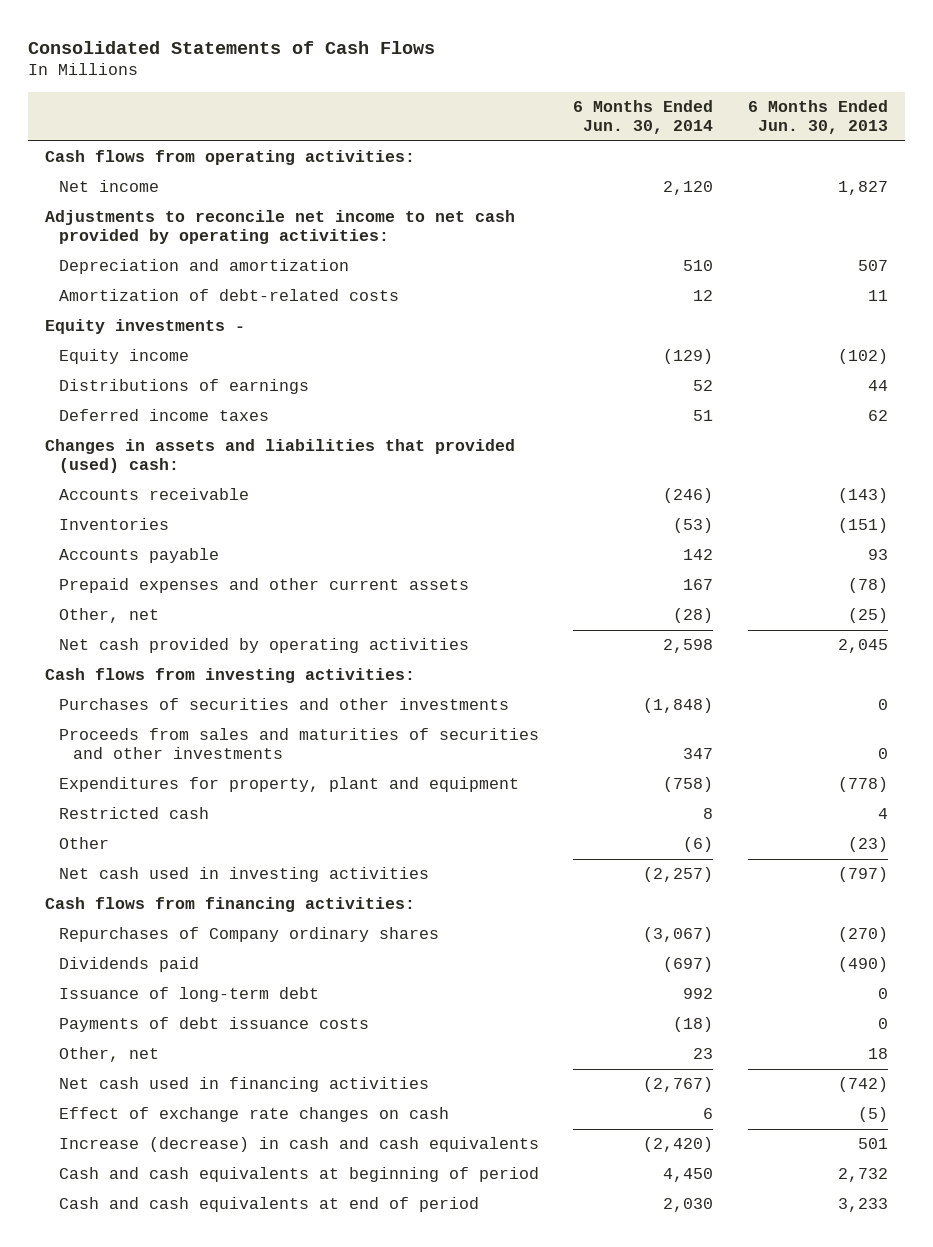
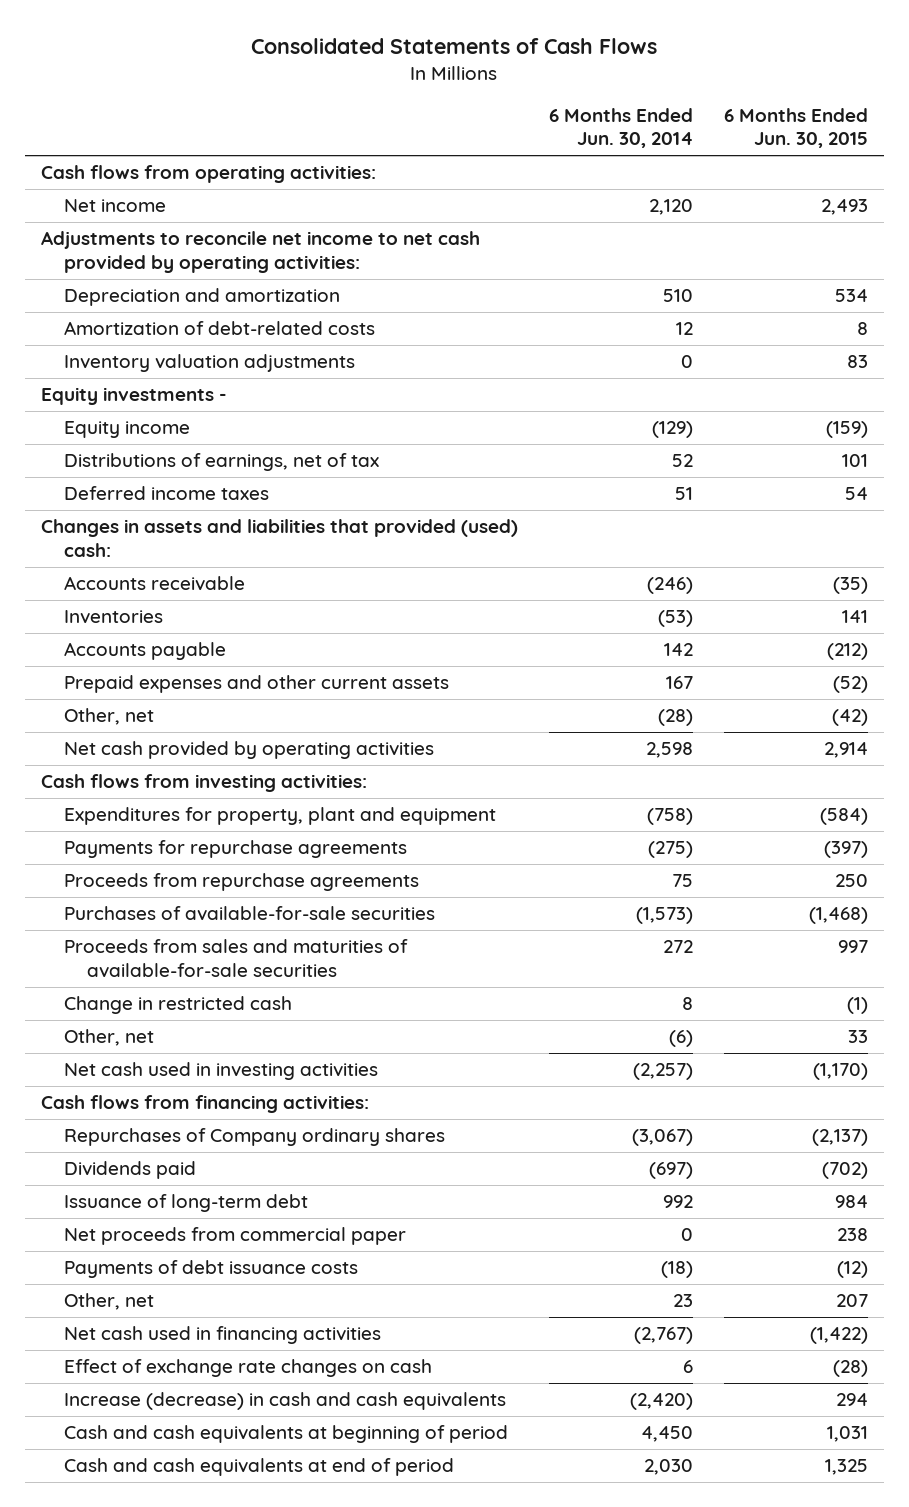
[747,100,888,135] 6 Months Ended Jun. 30, 2013 -> none
none -> [723,108,868,149] 6 Months Ended Jun. 30, 2015
none -> [63,354,355,373] Inventory valuation adjustments
[59,379,310,395] Distributions of earnings -> [63,453,379,472] Distributions of earnings, net of tax
[59,698,510,711] Purchases of securities and other investments -> none
[59,728,540,760] Proceeds from sales and maturities of securities and other investments -> none
none -> [63,840,407,859] Payments for repurchase agreements
none -> [63,873,419,892] Proceeds from repurchase agreements
none -> [63,906,435,922] Purchases of available-for-sale securities
none -> [63,939,408,978] Proceeds from sales and maturities of available-for-sale securities
[59,807,210,820] Restricted cash -> [63,996,292,1015] Change in restricted cash
[59,837,110,850] Other -> [63,1029,154,1047] Other, net
none -> [63,1227,406,1246] Net proceeds from commercial paper

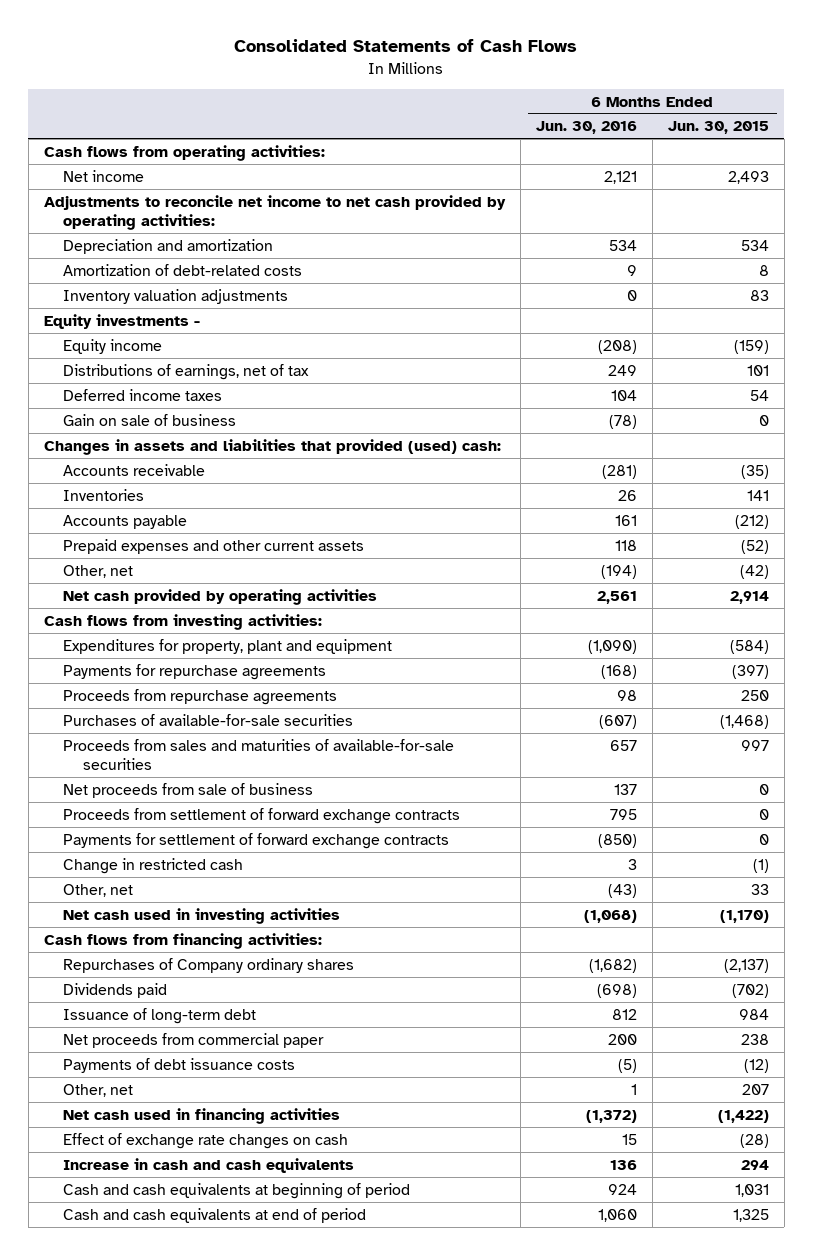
[548,108,693,149] 6 Months Ended Jun. 30, 2014 -> none
none -> [535,121,637,135] Jun. 30, 2016
none -> [63,413,237,426] Gain on sale of business
none -> [63,782,314,798] Net proceeds from sale of business
none -> [63,807,461,824] Proceeds from settlement of forward exchange contracts
none -> [63,832,450,849] Payments for settlement of forward exchange contracts
[63,1392,506,1411] Increase (decrease) in cash and cash equivalents -> [63,1157,355,1173] Increase in cash and cash equivalents

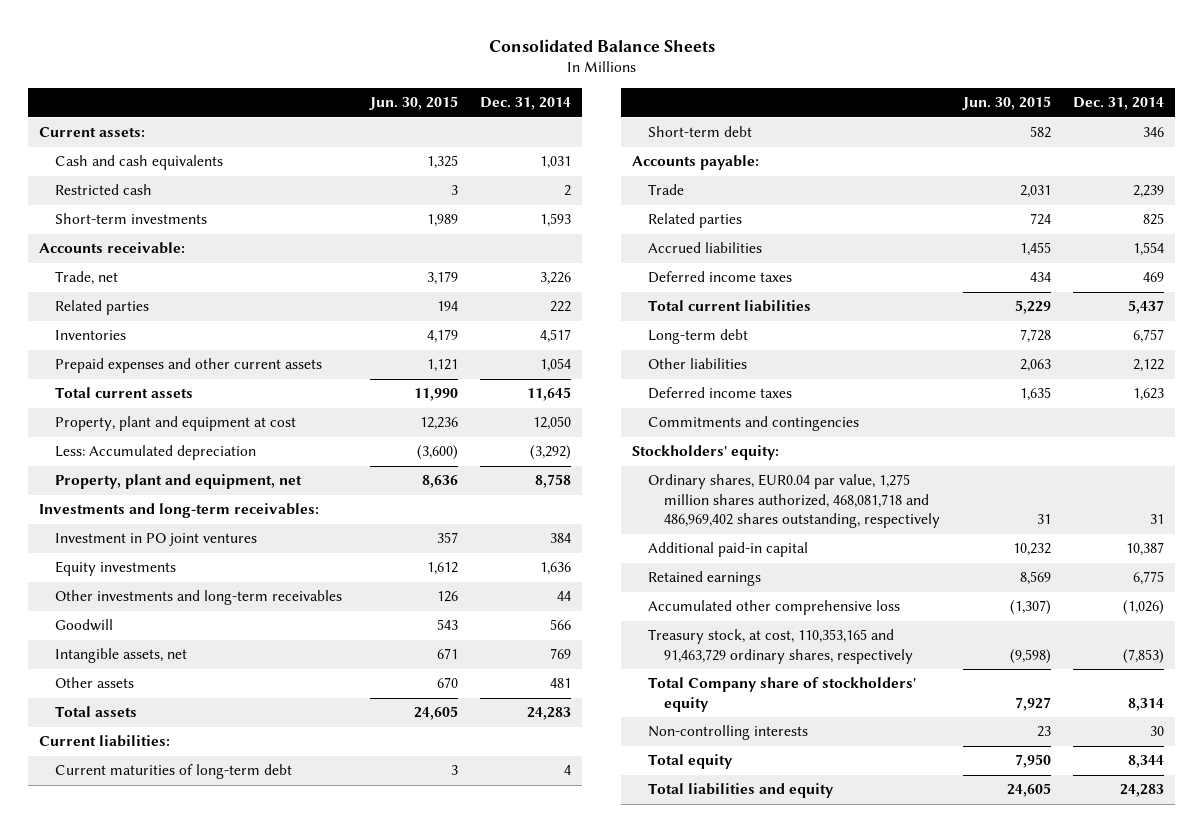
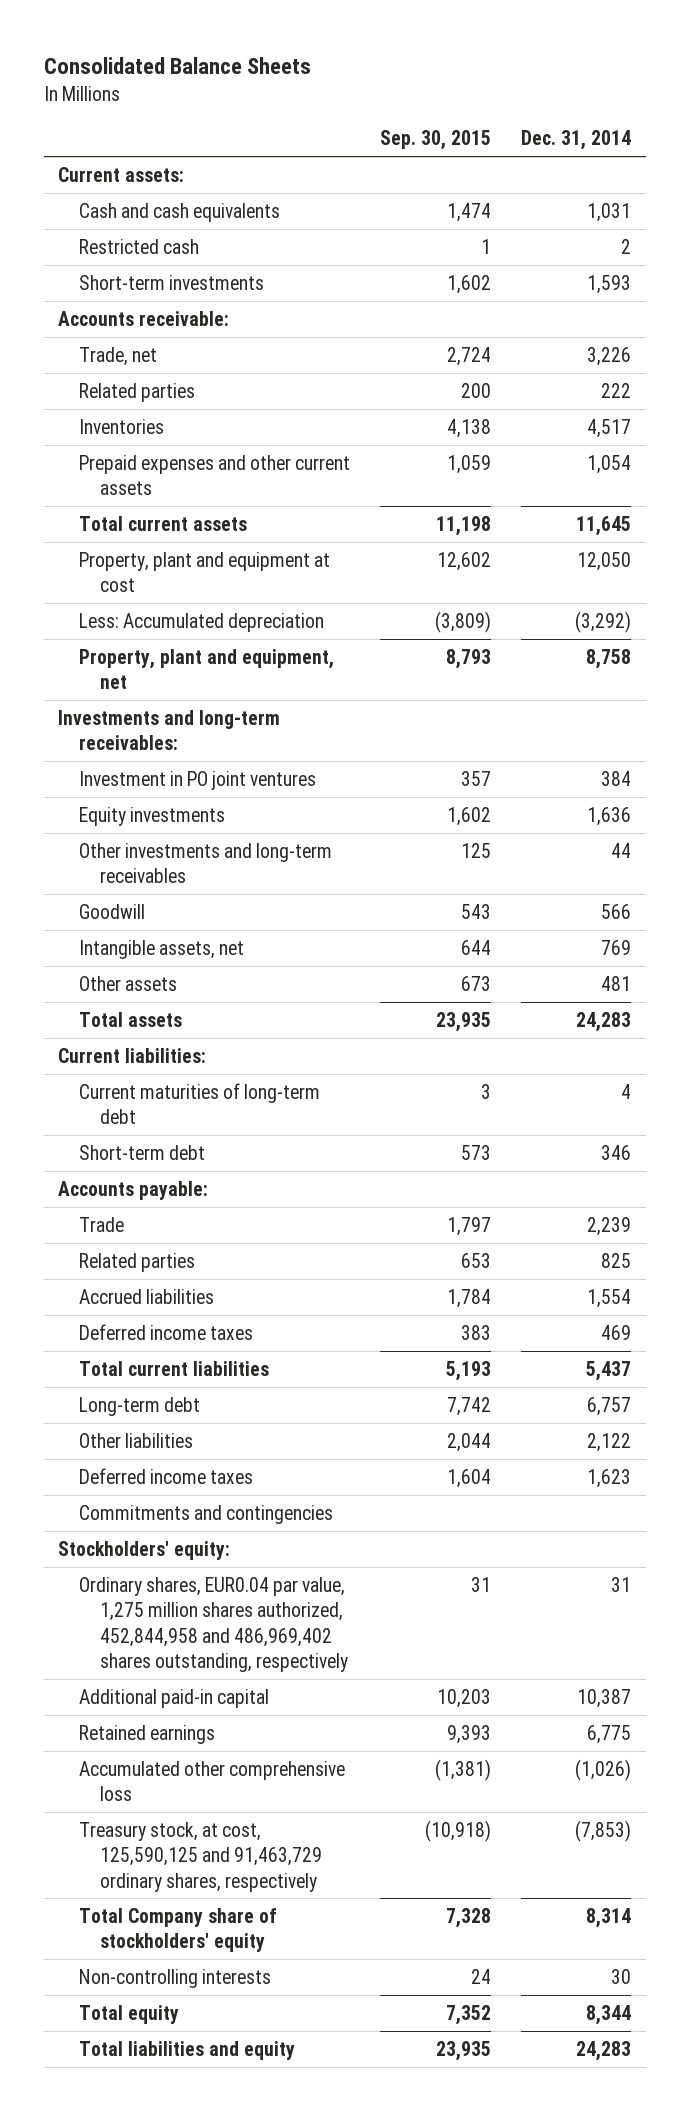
[368,96,458,111] Jun. 30, 2015 -> none
none -> [380,130,492,151] Sep. 30, 2015
[648,474,941,529] Ordinary shares, EUR0.04 par value, 1,275 million shares authorized, 468,081,718 and 486,969,402 shares outstanding, respectively -> [79,1576,349,1673] Ordinary shares, EUR0.04 par value, 1,275 million shares authorized, 452,844,958 and 486,969,402 shares outstanding, respectively
[648,629,914,664] Treasury stock, at cost, 110,353,165 and 91,463,729 ordinary shares, respectively -> [79,1821,323,1892] Treasury stock, at cost, 125,590,125 and 91,463,729 ordinary shares, respectively

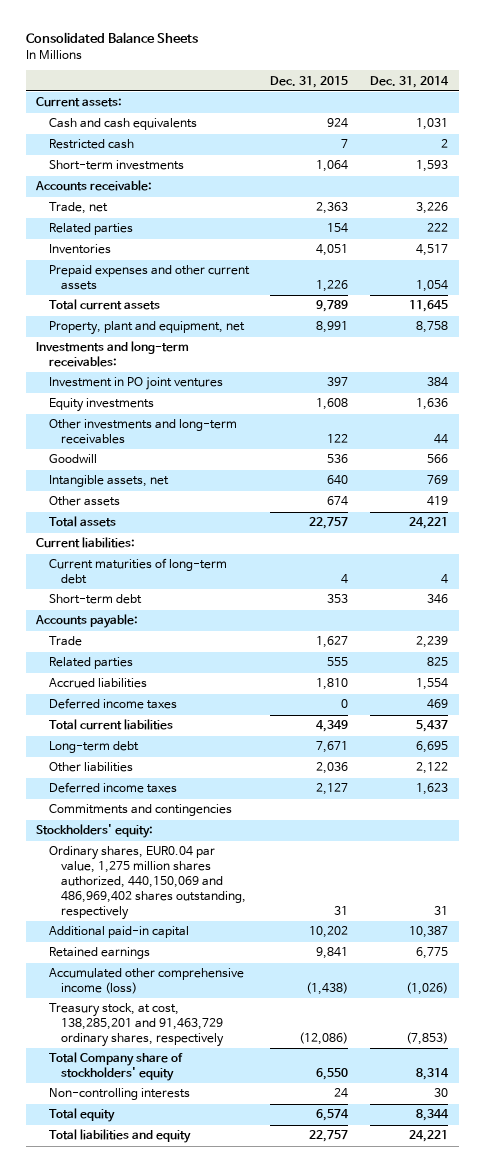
[380,130,492,151] Sep. 30, 2015 -> none
none -> [270,75,349,88] Dec. 31, 2015
[79,551,331,593] Property, plant and equipment at cost -> none
[79,612,325,632] Less: Accumulated depreciation -> none
[601,975,632,991] 481 -> [427,496,449,507] 419
[576,1011,632,1032] 24,283 -> [409,517,449,530] 24,221
[587,1396,632,1416] 6,757 -> [416,741,449,754] 6,695
[79,1576,349,1673] Ordinary shares, EUR0.04 par value, 1,275 million shares authorized, 452,844,958 and 486,969,402 shares outstanding, respectively -> [48,846,246,920] Ordinary shares, EUR0.04 par value, 1,275 million shares authorized, 440,150,069 and 486,969,402 shares outstanding, respectively
[79,1760,346,1802] Accumulated other comprehensive loss -> [48,968,244,995] Accumulated other comprehensive income (loss)
[79,1821,323,1892] Treasury stock, at cost, 125,590,125 and 91,463,729 ordinary shares, respectively -> [48,1003,224,1048] Treasury stock, at cost, 138,285,201 and 91,463,729 ordinary shares, respectively
[576,2040,632,2061] 24,283 -> [409,1130,449,1143] 24,221

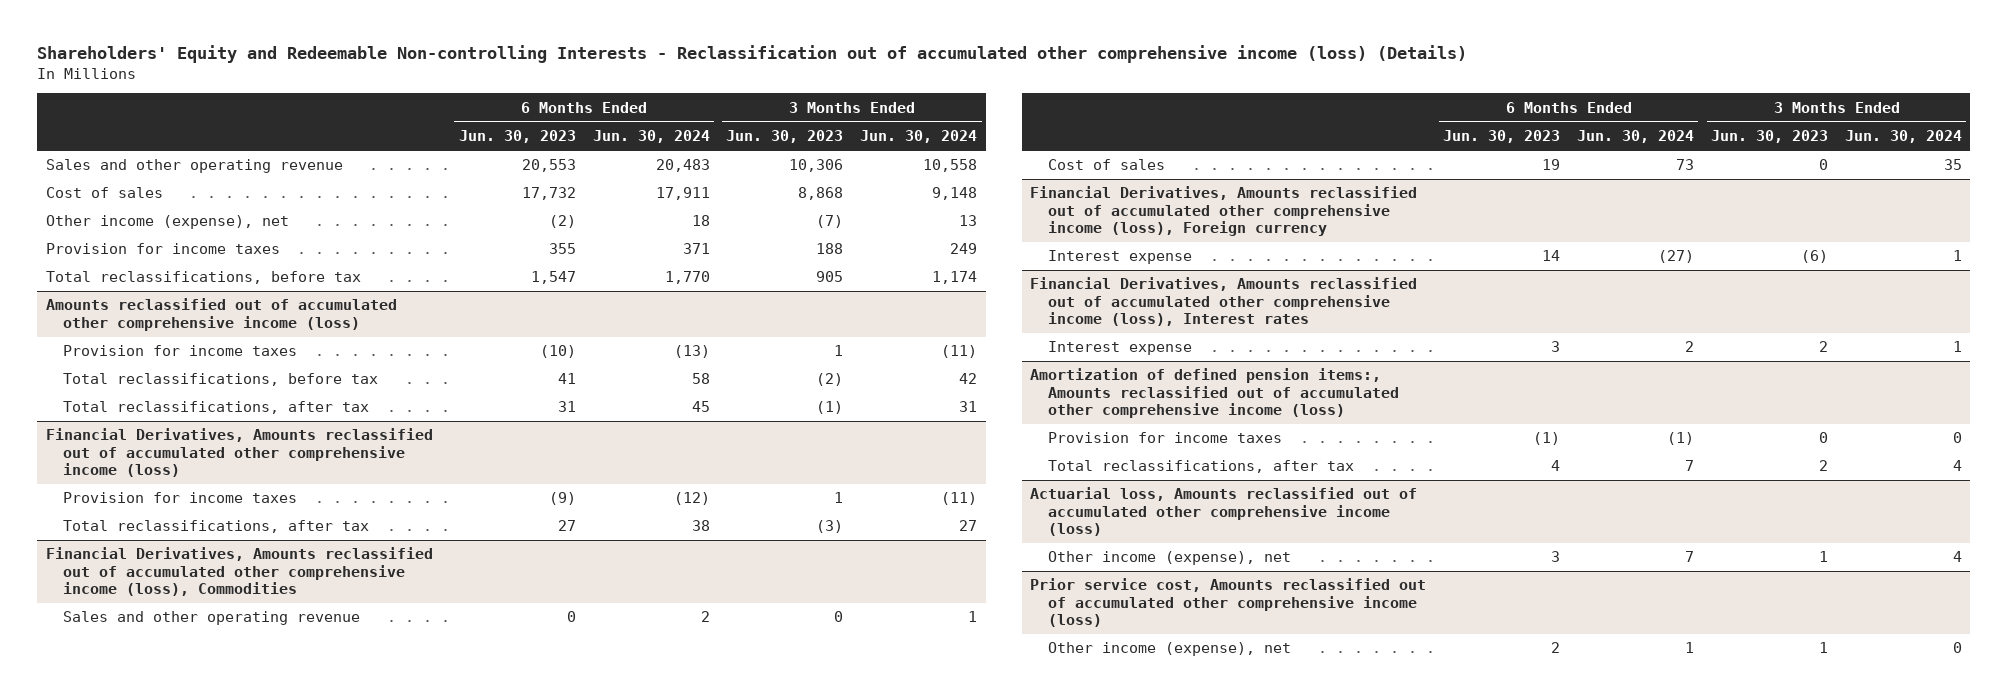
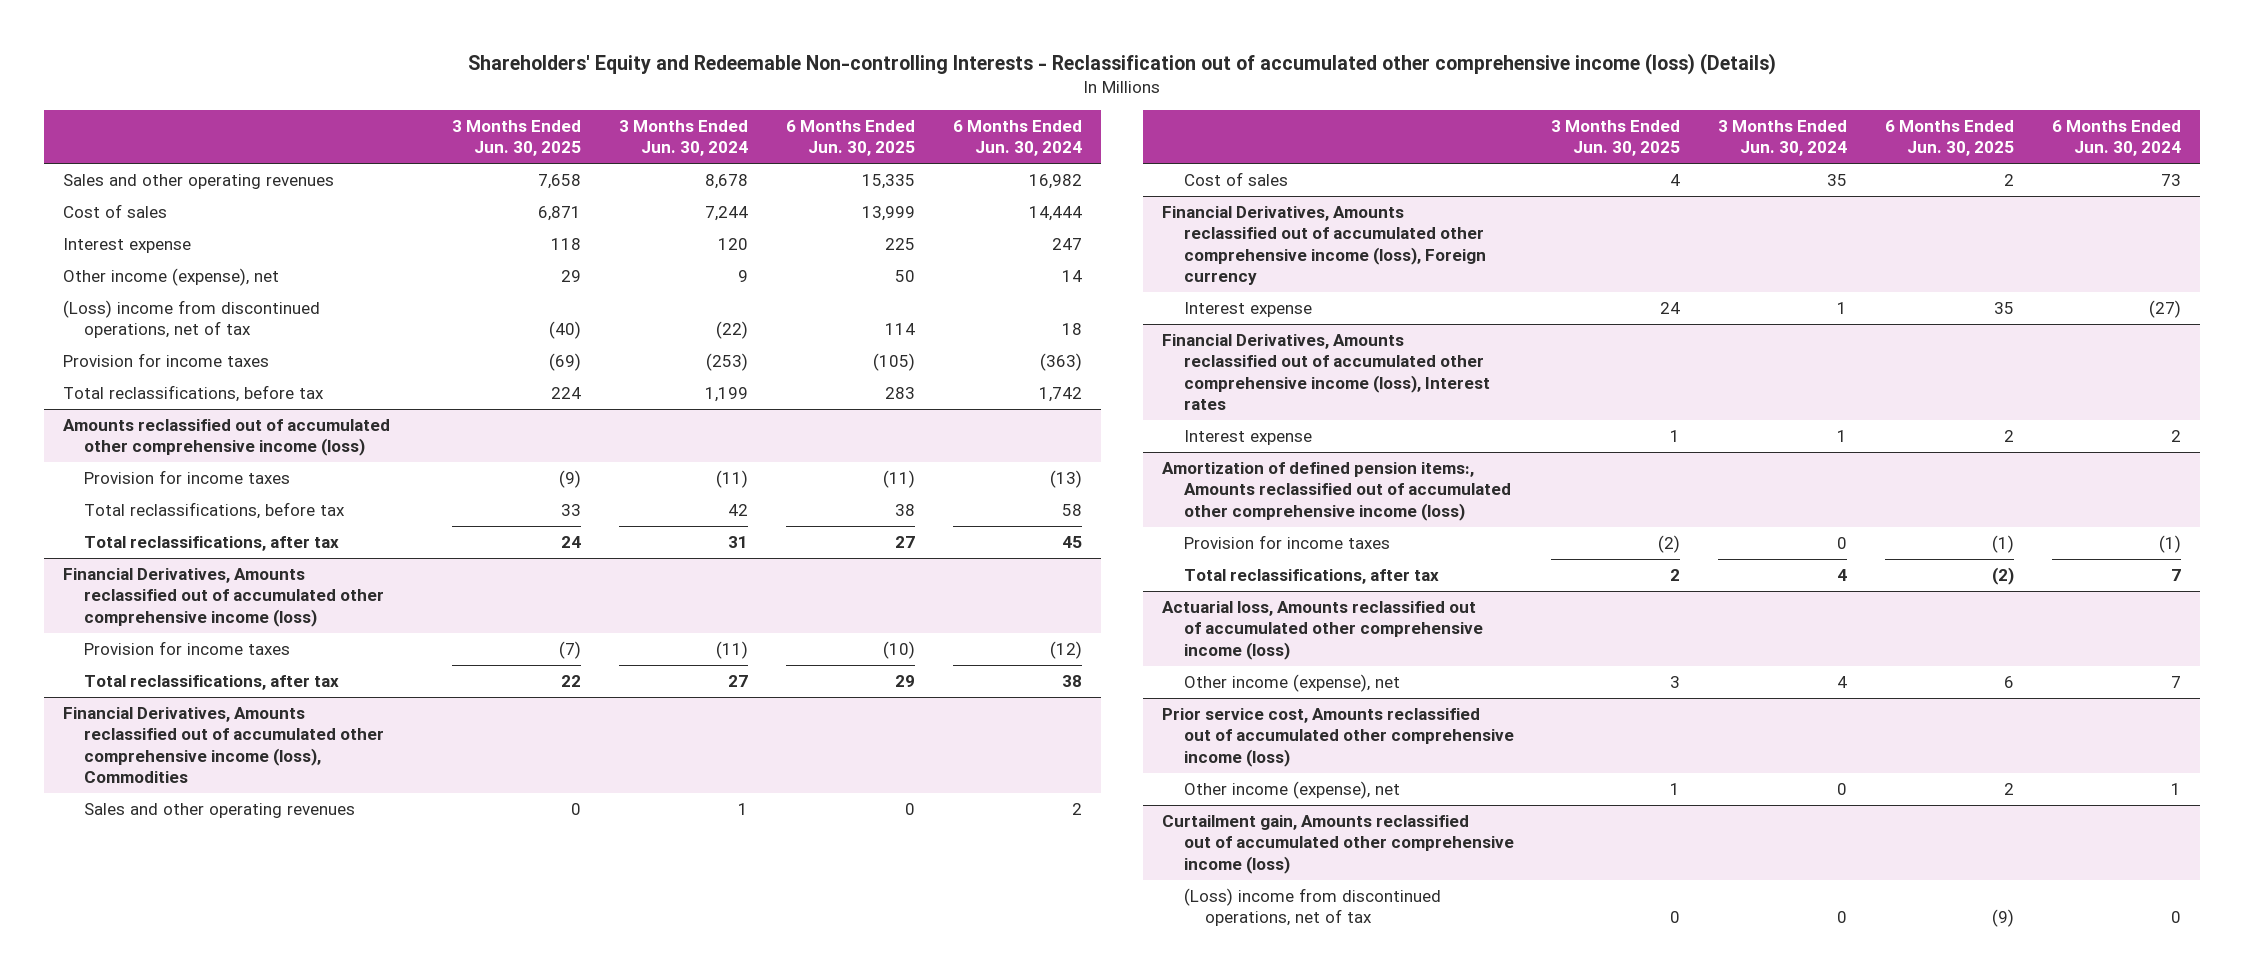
[458,130,576,144] Jun. 30, 2023 -> none
[726,130,844,144] Jun. 30, 2023 -> none
none -> [452,119,582,157] 3 Months Ended Jun. 30, 2025
none -> [785,119,915,157] 6 Months Ended Jun. 30, 2025
[45,159,343,174] Sales and other operating revenue -> [62,173,334,189] Sales and other operating revenues
[655,159,710,173] 20,483 -> [1028,173,1082,189] 16,982
[923,159,978,173] 10,558 -> [705,173,749,189] 8,678
[655,187,710,201] 17,911 -> [1028,205,1082,221] 14,444
[932,187,978,201] 9,148 -> [705,205,749,221] 7,244
none -> [62,237,191,253] Interest expense
[691,215,710,227] 18 -> [1061,269,1082,282] 14
[959,215,978,227] 13 -> [738,269,749,282] 9
none -> [62,299,320,339] (Loss) income from discontinued operations, net of tax
[682,243,710,255] 371 -> [1039,352,1082,371] (363)
[950,243,978,255] 249 -> [706,352,749,371] (253)
[664,271,710,285] 1,770 -> [1038,386,1082,402] 1,742
[932,271,978,285] 1,174 -> [705,386,749,402] 1,199
[63,611,361,626] Sales and other operating revenue -> [84,802,356,818] Sales and other operating revenues
none -> [1161,814,1514,874] Curtailment gain, Amounts reclassified out of accumulated other comprehensive income (loss)
none -> [1183,887,1441,927] (Loss) income from discontinued operations, net of tax

